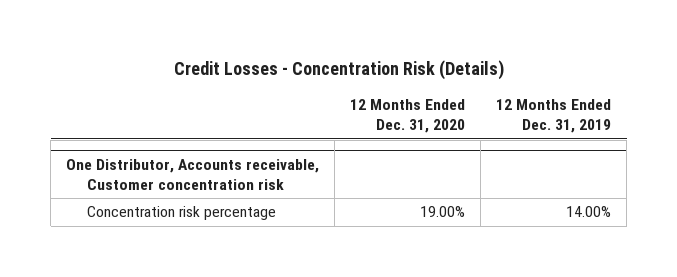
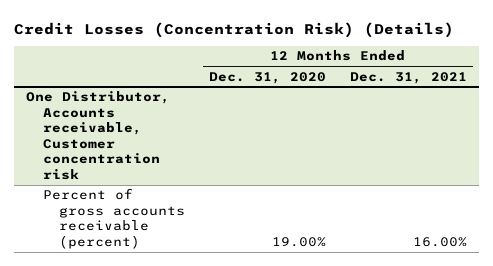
[173,59,504,80] Credit Losses - Concentration Risk (Details) -> [14,21,455,38] Credit Losses (Concentration Risk) (Details)
[496,99,612,134] 12 Months Ended Dec. 31, 2019 -> none
none -> [349,71,467,84] Dec. 31, 2021
[86,206,276,221] Concentration risk percentage -> [42,188,186,249] Percent of gross accounts receivable (percent)

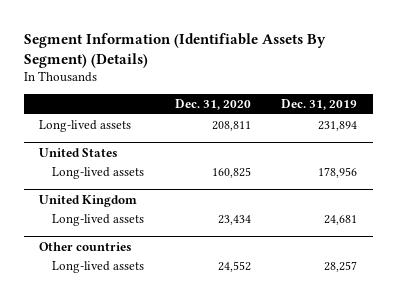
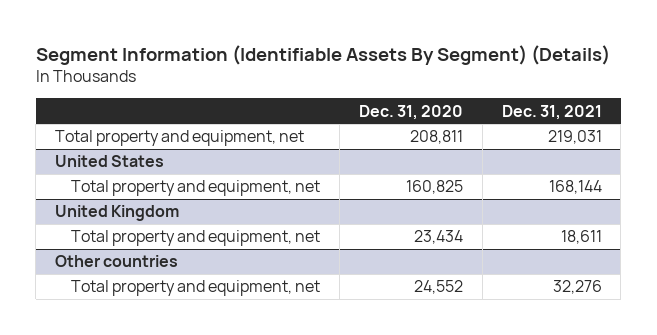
[281,98,358,110] Dec. 31, 2019 -> none
none -> [501,104,602,120] Dec. 31, 2021
[38,120,131,133] Long-lived assets -> [55,130,305,147] Total property and equipment, net
[52,167,145,180] Long-lived assets -> [71,180,321,197] Total property and equipment, net
[52,214,145,227] Long-lived assets -> [71,230,321,247] Total property and equipment, net
[52,261,145,274] Long-lived assets -> [71,280,321,297] Total property and equipment, net

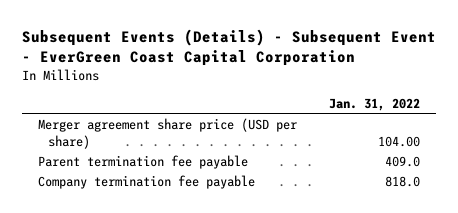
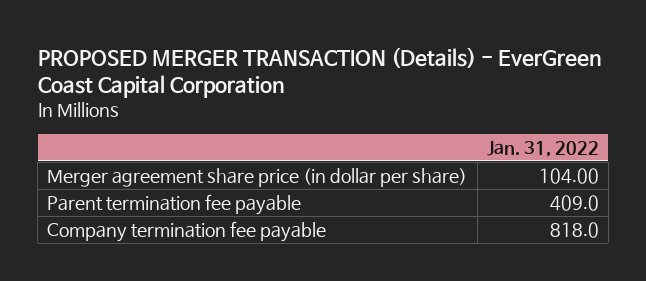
[21,28,436,67] Subsequent Events (Details) - Subsequent Event - EverGreen Coast Capital Corporation -> [37,47,601,99] PROPOSED MERGER TRANSACTION (Details) - EverGreen Coast Capital Corporation
[37,117,297,149] Merger agreement share price (USD per share) -> [47,167,468,187] Merger agreement share price (in dollar per share)

